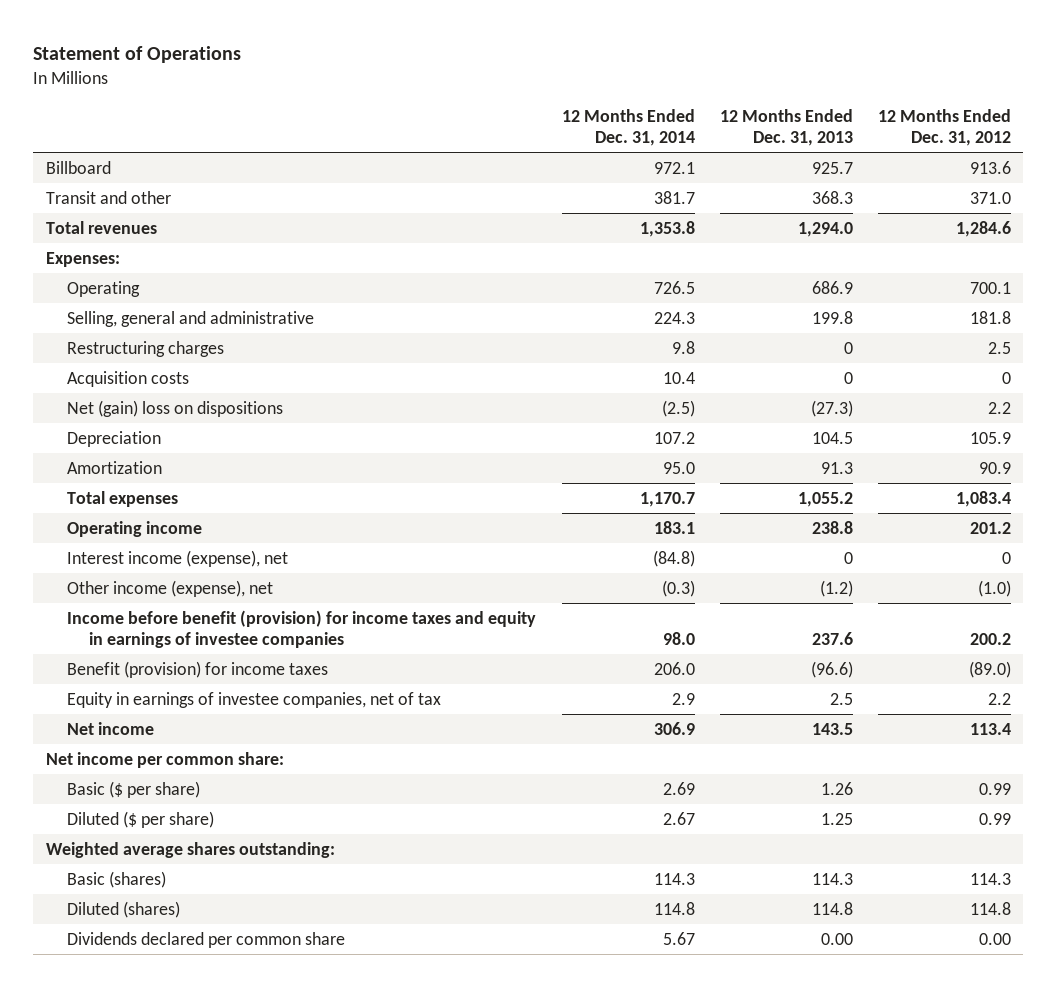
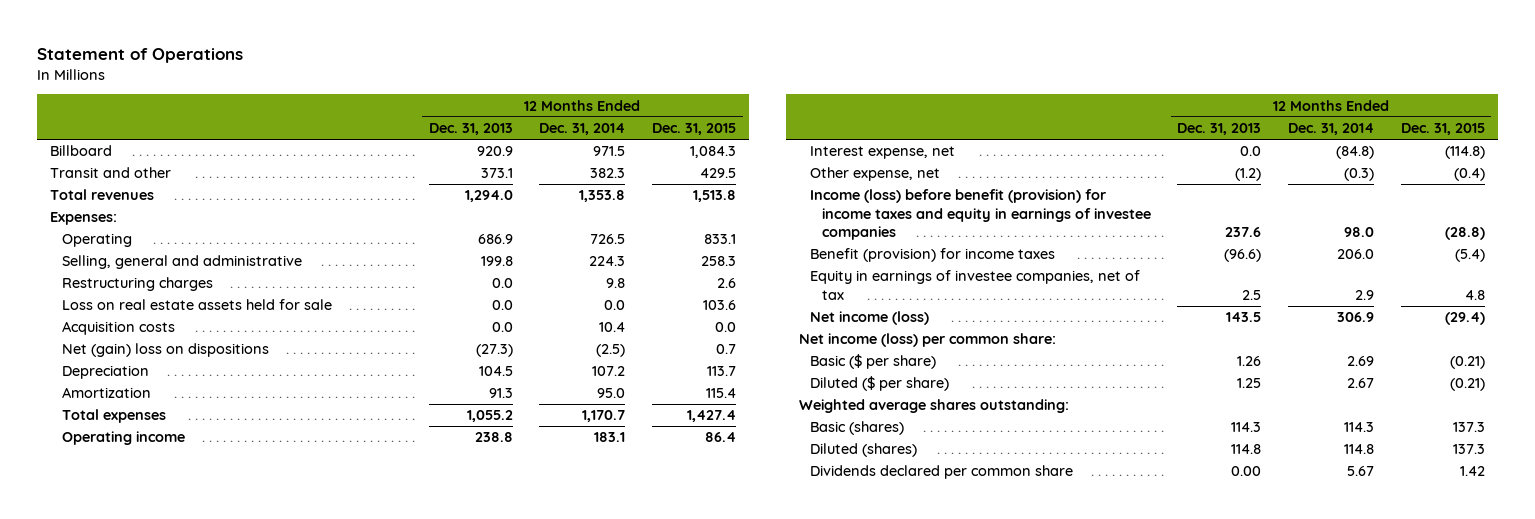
[877,108,1011,147] 12 Months Ended Dec. 31, 2012 -> none
none -> [651,123,736,136] Dec. 31, 2015
[653,161,695,174] 972.1 -> [593,146,626,157] 971.5
[811,161,853,174] 925.7 -> [476,146,513,157] 920.9
[653,190,695,204] 381.7 -> [590,168,626,179] 382.3
[811,190,853,204] 368.3 -> [480,168,513,179] 373.1
[843,341,853,354] 0 -> [491,278,513,289] 0.0
none -> [61,299,332,311] Loss on real estate assets held for sale
[843,371,853,384] 0 -> [491,322,513,333] 0.0
[67,549,289,567] Interest income (expense), net -> [810,146,956,160] Interest expense, net
[843,551,853,564] 0 -> [1240,146,1262,157] 0.0
[67,579,274,597] Other income (expense), net -> [810,167,941,182] Other expense, net
[67,609,537,648] Income before benefit (provision) for income taxes and equity in earnings of investee companies -> [810,189,1151,241] Income (loss) before benefit (provision) for income taxes and equity in earnings of investee companies
[67,721,155,735] Net income -> [810,311,930,326] Net income (loss)
[45,751,284,768] Net income per common share: -> [799,333,1057,348] Net income (loss) per common share:

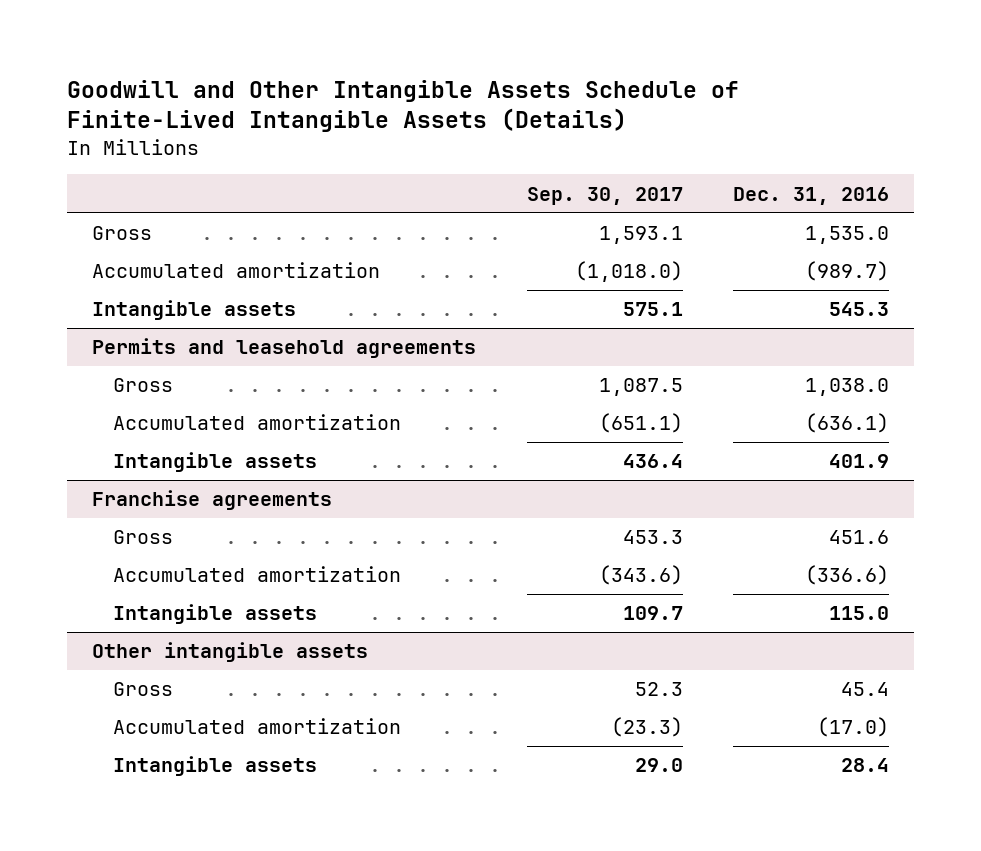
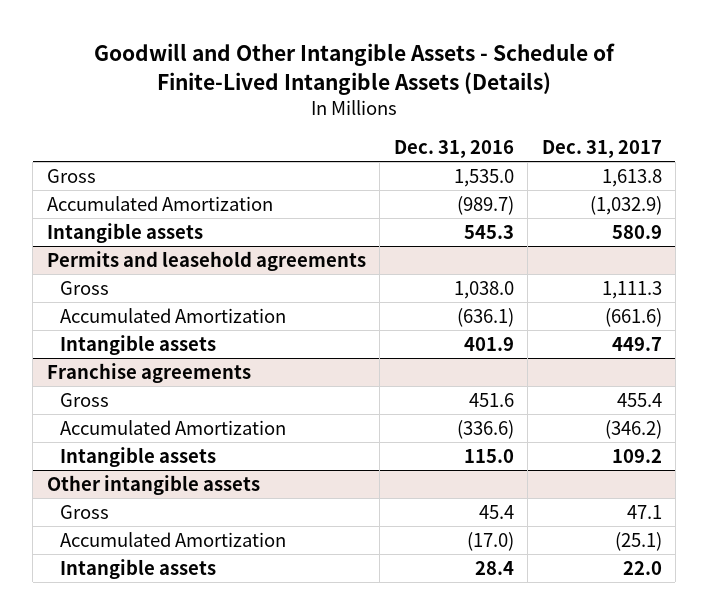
[67,79,740,133] Goodwill and Other Intangible Assets Schedule of Finite-Lived Intangible Assets (Details) -> [94,43,616,95] Goodwill and Other Intangible Assets - Schedule of Finite-Lived Intangible Assets (Details)
[526,186,683,205] Sep. 30, 2017 -> none
none -> [541,139,662,158] Dec. 31, 2017
[92,262,381,279] Accumulated amortization -> [46,195,273,211] Accumulated Amortization
[113,414,402,431] Accumulated amortization -> [60,307,287,323] Accumulated Amortization
[113,566,402,583] Accumulated amortization -> [60,419,287,435] Accumulated Amortization
[113,718,402,735] Accumulated amortization -> [60,531,287,547] Accumulated Amortization

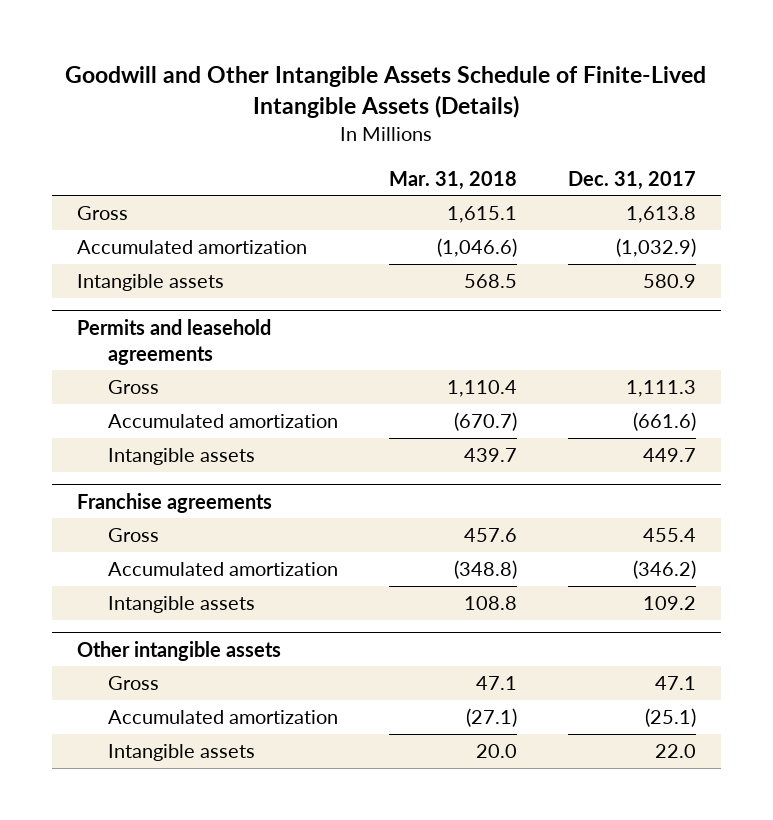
[94,43,616,95] Goodwill and Other Intangible Assets - Schedule of Finite-Lived Intangible Assets (Details) -> [65,65,707,119] Goodwill and Other Intangible Assets Schedule of Finite-Lived Intangible Assets (Details)
[393,139,514,158] Dec. 31, 2016 -> none
none -> [389,170,518,190] Mar. 31, 2018
[46,195,273,211] Accumulated Amortization -> [76,240,307,255] Accumulated amortization
[60,307,287,323] Accumulated Amortization -> [108,414,339,429] Accumulated amortization
[60,419,287,435] Accumulated Amortization -> [108,562,339,577] Accumulated amortization
[60,531,287,547] Accumulated Amortization -> [108,710,339,725] Accumulated amortization

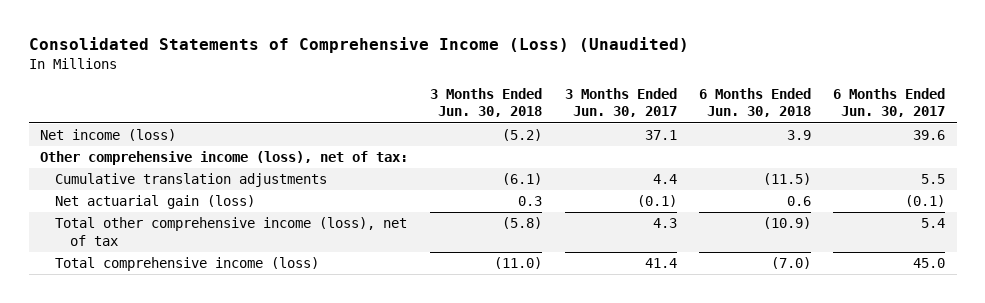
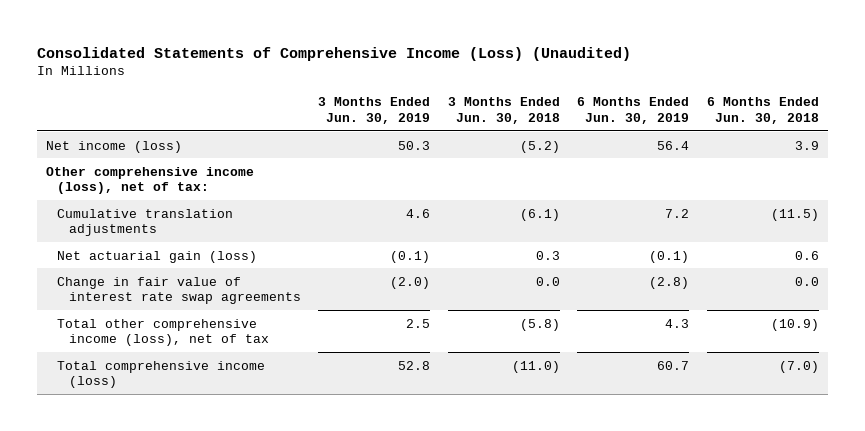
[564,87,677,118] 3 Months Ended Jun. 30, 2017 -> none
[833,87,946,118] 6 Months Ended Jun. 30, 2017 -> none
none -> [318,97,431,125] 3 Months Ended Jun. 30, 2019
none -> [577,97,690,125] 6 Months Ended Jun. 30, 2019
none -> [57,276,301,305] Change in fair value of interest rate swap agreements

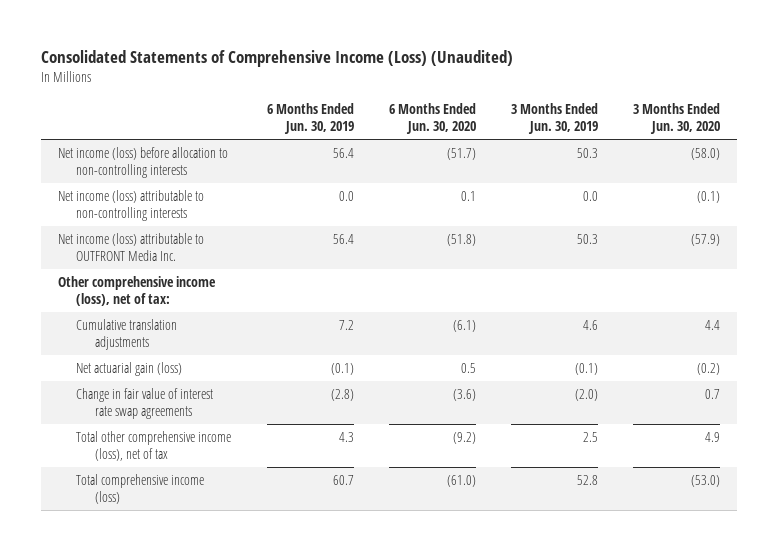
[447,97,560,125] 3 Months Ended Jun. 30, 2018 -> none
[706,97,819,125] 6 Months Ended Jun. 30, 2018 -> none
none -> [388,102,476,135] 6 Months Ended Jun. 30, 2020
none -> [632,102,720,135] 3 Months Ended Jun. 30, 2020
none -> [58,147,229,179] Net income (loss) before allocation to non-controlling interests
none -> [58,190,205,222] Net income (loss) attributable to non-controlling interests
[45,140,182,153] Net income (loss) -> [58,233,205,262] Net income (loss) attributable to OUTFRONT Media Inc.

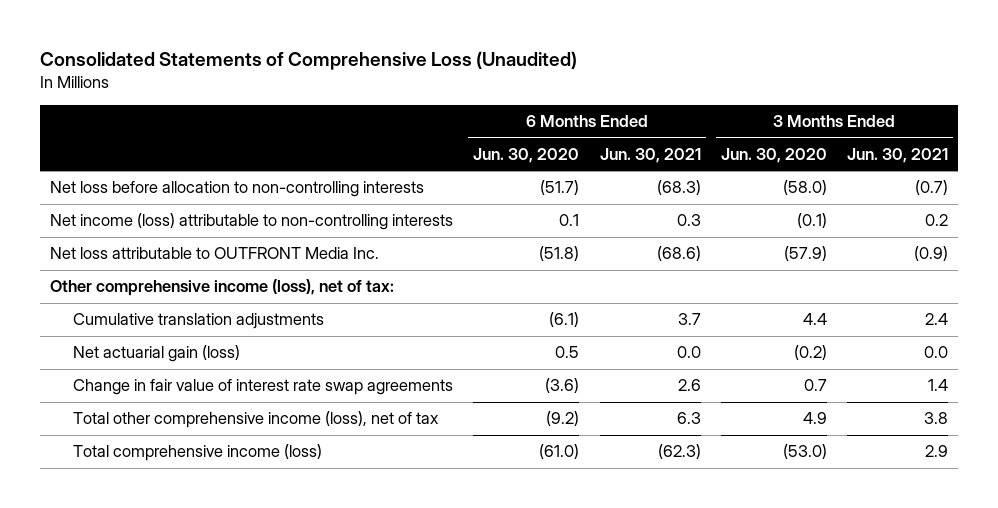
[40,49,513,67] Consolidated Statements of Comprehensive Income (Loss) (Unaudited) -> [40,50,578,70] Consolidated Statements of Comprehensive Loss (Unaudited)
[266,102,354,135] 6 Months Ended Jun. 30, 2019 -> none
[510,102,598,135] 3 Months Ended Jun. 30, 2019 -> none
none -> [599,147,701,163] Jun. 30, 2021
none -> [846,147,948,163] Jun. 30, 2021
[58,147,229,179] Net income (loss) before allocation to non-controlling interests -> [50,181,425,198] Net loss before allocation to non-controlling interests
[58,233,205,262] Net income (loss) attributable to OUTFRONT Media Inc. -> [50,247,380,260] Net loss attributable to OUTFRONT Media Inc.

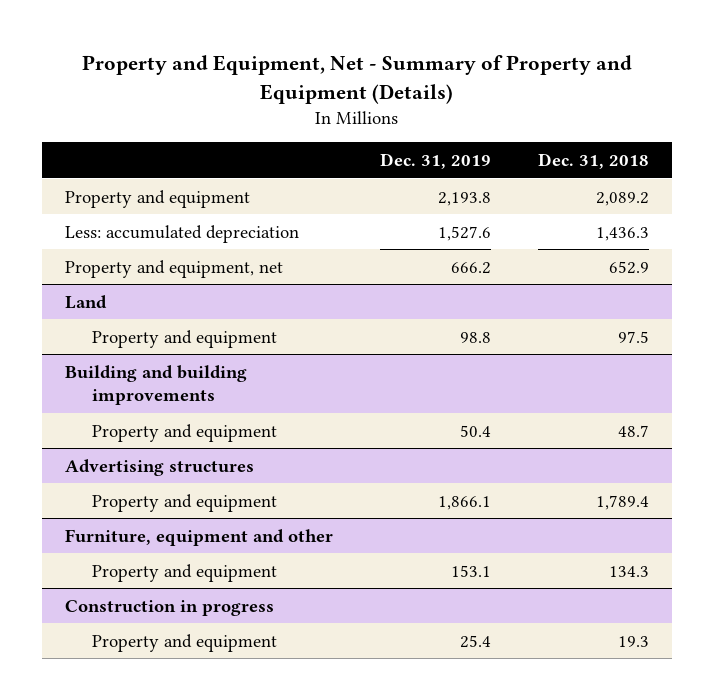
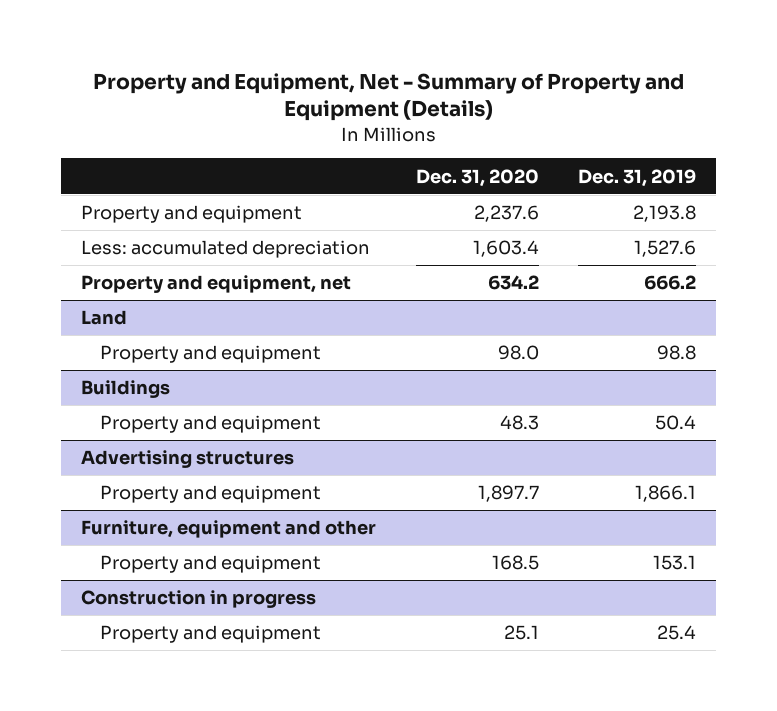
[537,152,649,169] Dec. 31, 2018 -> none
none -> [415,168,539,187] Dec. 31, 2020
[65,364,248,406] Building and building improvements -> [80,380,170,399] Buildings

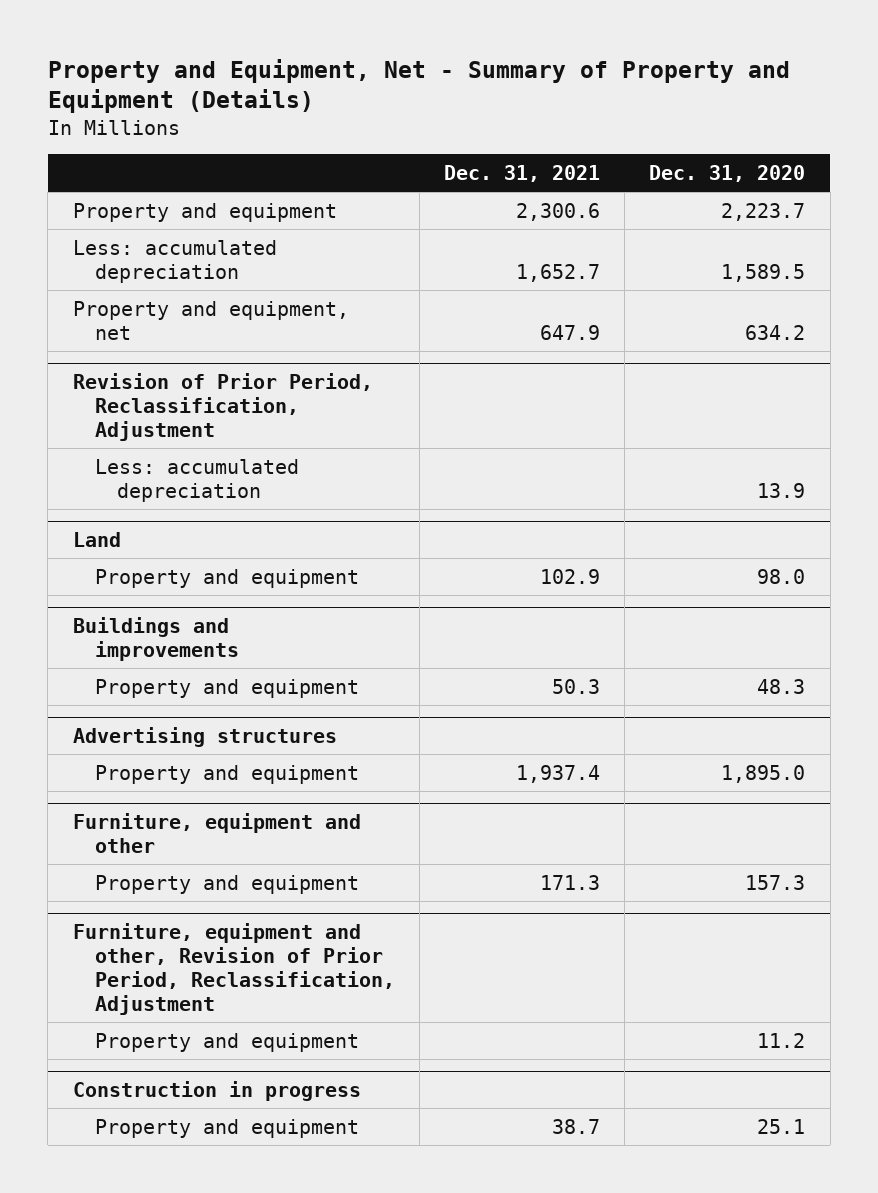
[578,168,697,187] Dec. 31, 2019 -> none
none -> [443,164,600,182] Dec. 31, 2021
[473,205,539,223] 2,237.6 -> [721,202,806,221] 2,223.7
[472,240,539,258] 1,603.4 -> [721,263,806,282] 1,589.5
none -> [72,372,373,441] Revision of Prior Period, Reclassification, Adjustment
none -> [94,458,299,502] Less: accumulated depreciation
[80,380,170,399] Buildings -> [72,616,239,661] Buildings and improvements
[477,485,539,503] 1,897.7 -> [721,764,806,783] 1,895.0
[491,555,539,571] 168.5 -> [745,874,806,890] 157.3
none -> [72,922,395,1015] Furniture, equipment and other, Revision of Prior Period, Reclassification, Adjustment
none -> [94,1032,359,1052] Property and equipment

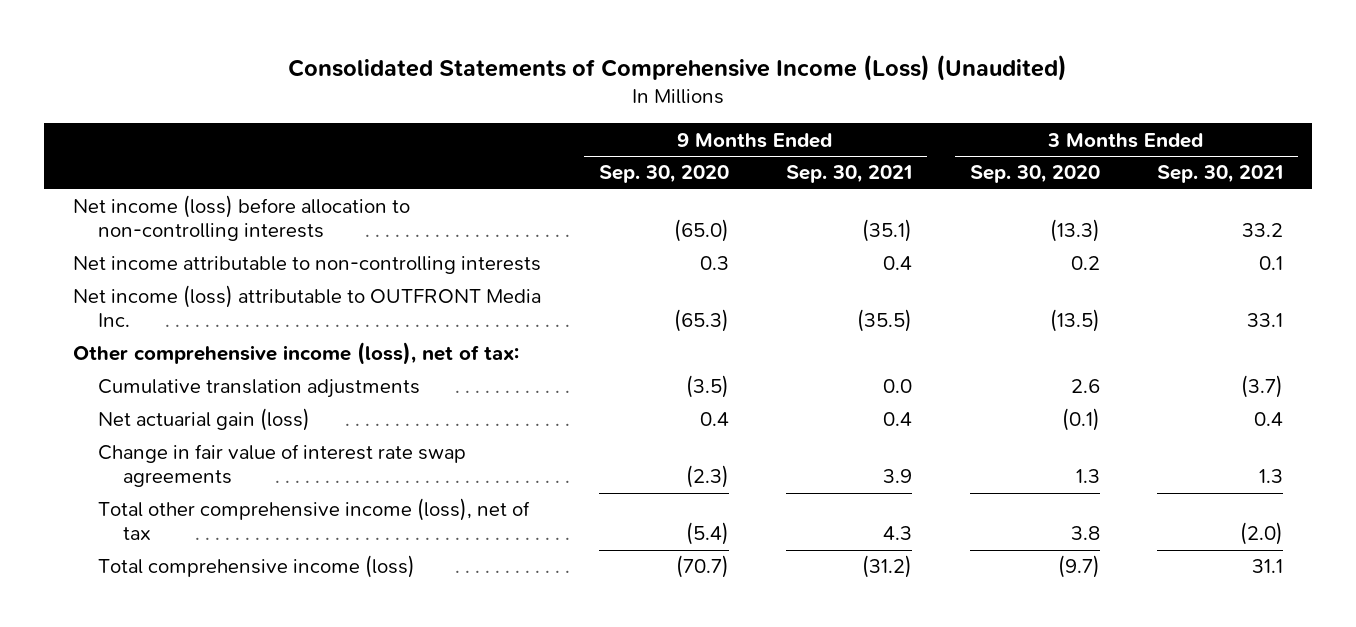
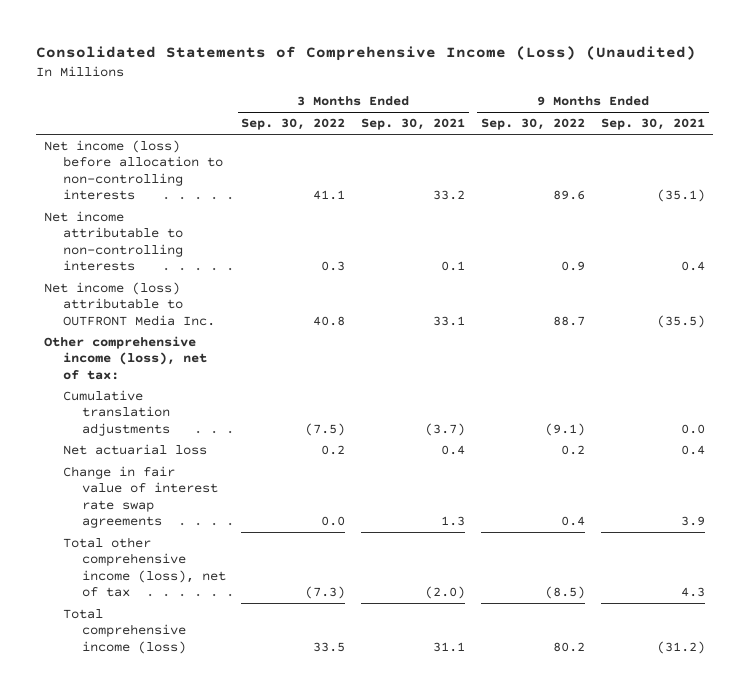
[598,165,729,184] Sep. 30, 2020 -> none
[969,165,1100,184] Sep. 30, 2020 -> none
none -> [241,118,346,131] Sep. 30, 2022
none -> [481,118,586,131] Sep. 30, 2022
[98,408,311,432] Net actuarial gain (loss) -> [62,444,207,456] Net actuarial loss

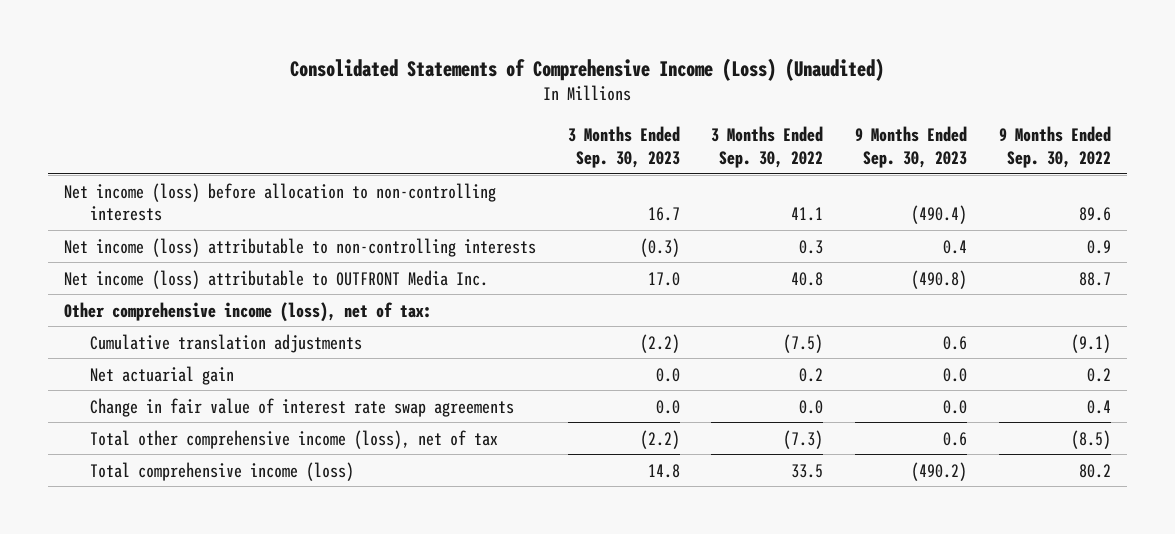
[361,118,466,131] Sep. 30, 2021 -> none
[600,118,705,131] Sep. 30, 2021 -> none
none -> [567,126,680,168] 3 Months Ended Sep. 30, 2023
none -> [855,126,968,168] 9 Months Ended Sep. 30, 2023
[43,211,183,271] Net income attributable to non-controlling interests -> [63,237,536,257] Net income (loss) attributable to non-controlling interests
[62,444,207,456] Net actuarial loss -> [90,365,235,385] Net actuarial gain

